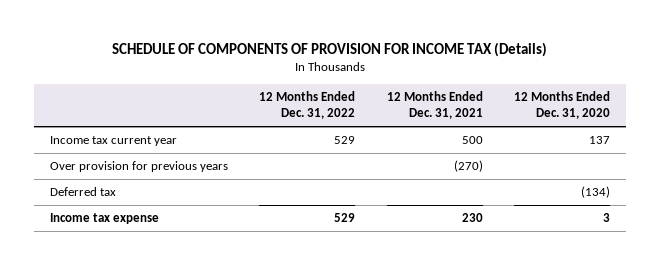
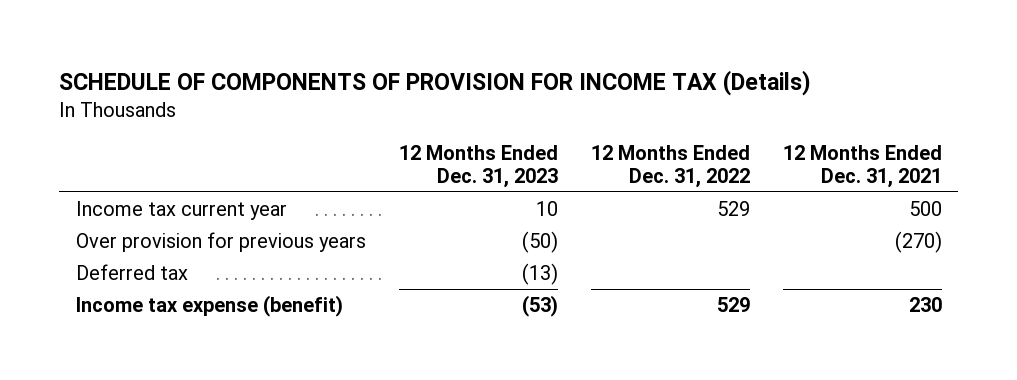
[514,91,611,120] 12 Months Ended Dec. 31, 2020 -> none
none -> [398,144,558,188] 12 Months Ended Dec. 31, 2023
[49,213,159,225] Income tax expense -> [75,294,343,317] Income tax expense (benefit)

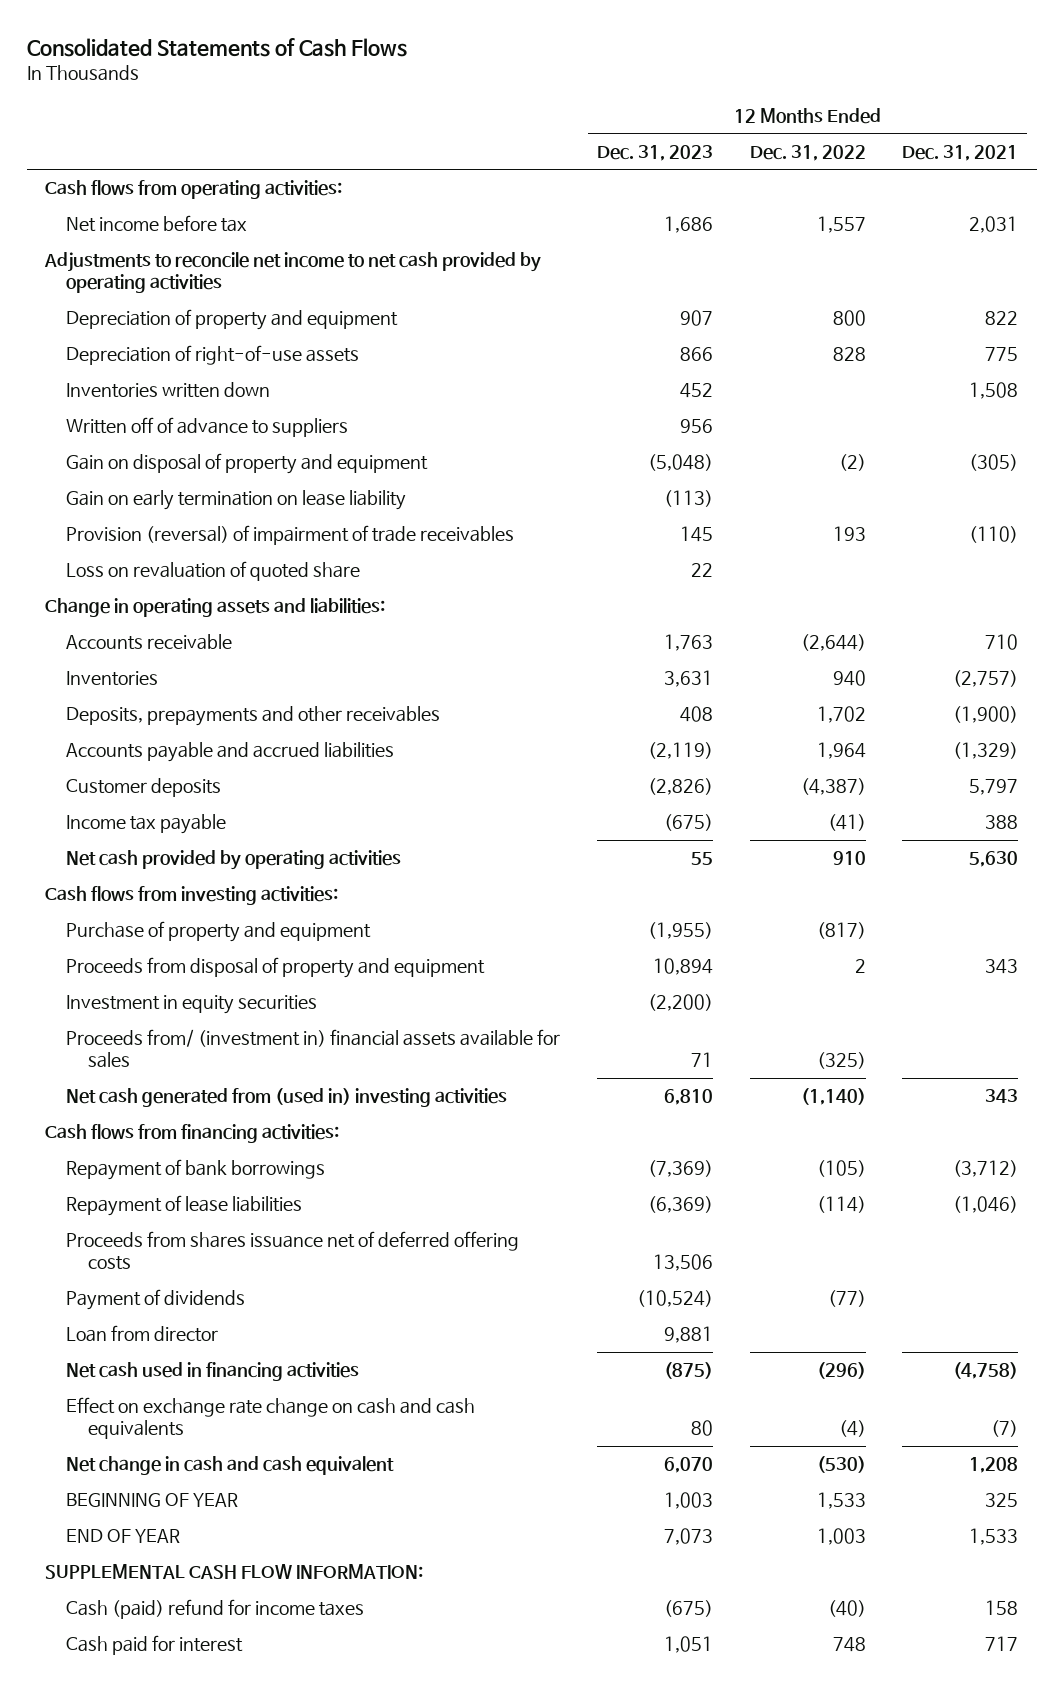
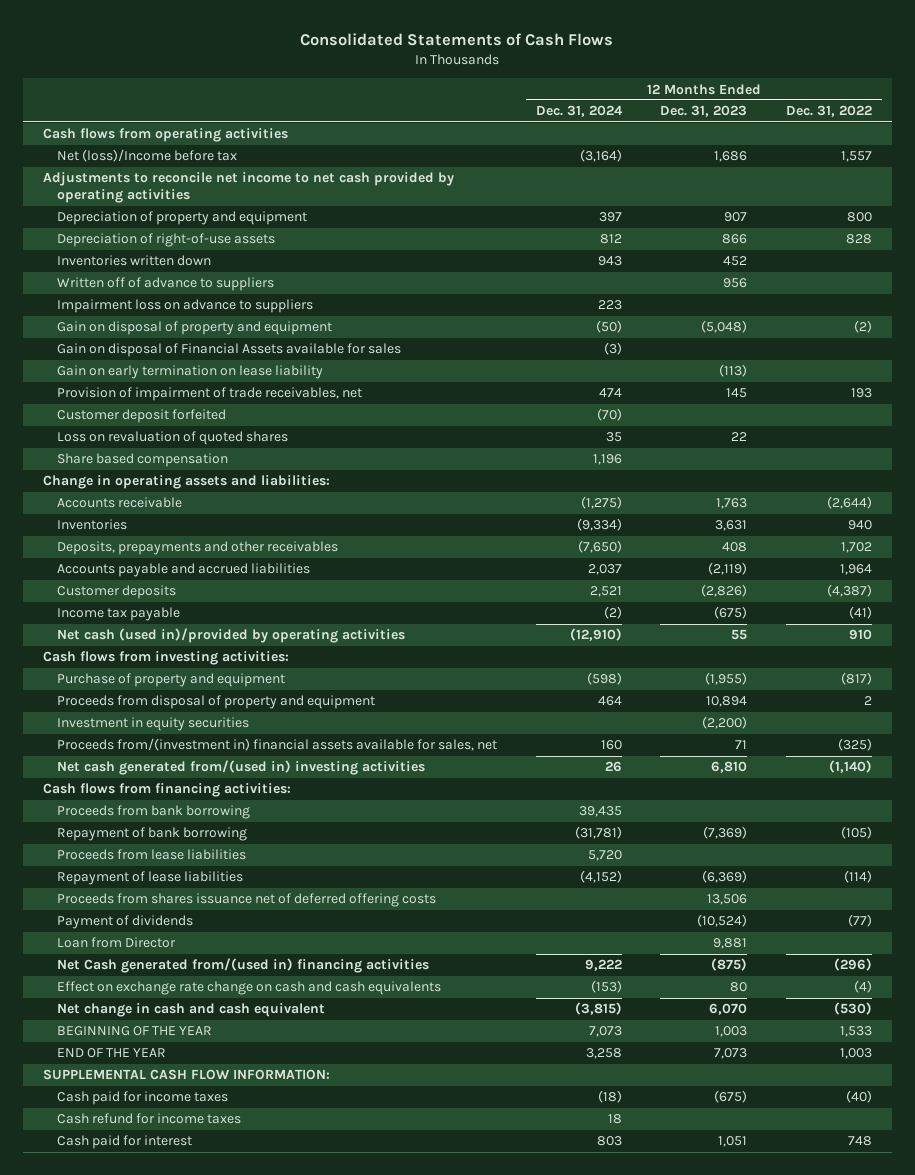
[902,144,1019,161] Dec. 31, 2021 -> none
none -> [535,105,623,118] Dec. 31, 2024
[45,180,343,200] Cash flows from operating activities: -> [42,128,288,143] Cash flows from operating activities
[66,215,248,233] Net income before tax -> [56,149,237,163] Net (loss)/Income before tax
none -> [56,299,313,314] Impairment loss on advance to suppliers
none -> [56,343,401,358] Gain on disposal of Financial Assets available for sales
[66,525,515,546] Provision (reversal) of impairment of trade receivables -> [56,387,362,402] Provision of impairment of trade receivables, net
none -> [56,409,226,424] Customer deposit forfeited
[66,561,361,582] Loss on revaluation of quoted share -> [56,431,288,446] Loss on revaluation of quoted shares
none -> [56,453,228,468] Share based compensation
[66,850,402,871] Net cash provided by operating activities -> [56,628,405,644] Net cash (used in)/provided by operating activities
[66,1029,561,1069] Proceeds from/ (investment in) financial assets available for sales -> [56,738,497,752] Proceeds from/(investment in) financial assets available for sales, net
[66,1088,508,1108] Net cash generated from (used in) investing activities -> [56,760,425,776] Net cash generated from/(used in) investing activities
none -> [56,805,250,820] Proceeds from bank borrowing
[66,1159,326,1181] Repayment of bank borrowings -> [56,827,247,842] Repayment of bank borrowing
none -> [56,849,246,861] Proceeds from lease liabilities
[66,1325,219,1343] Loan from director -> [56,937,176,949] Loan from Director
[66,1362,360,1382] Net cash used in financing activities -> [56,958,429,974] Net Cash generated from/(used in) financing activities
[66,1493,239,1508] BEGINNING OF YEAR -> [56,1026,212,1037] BEGINNING OF THE YEAR
[66,1529,181,1544] END OF YEAR -> [56,1048,166,1059] END OF THE YEAR
[66,1599,365,1620] Cash (paid) refund for income taxes -> [56,1091,228,1106] Cash paid for income taxes
none -> [56,1113,241,1125] Cash refund for income taxes

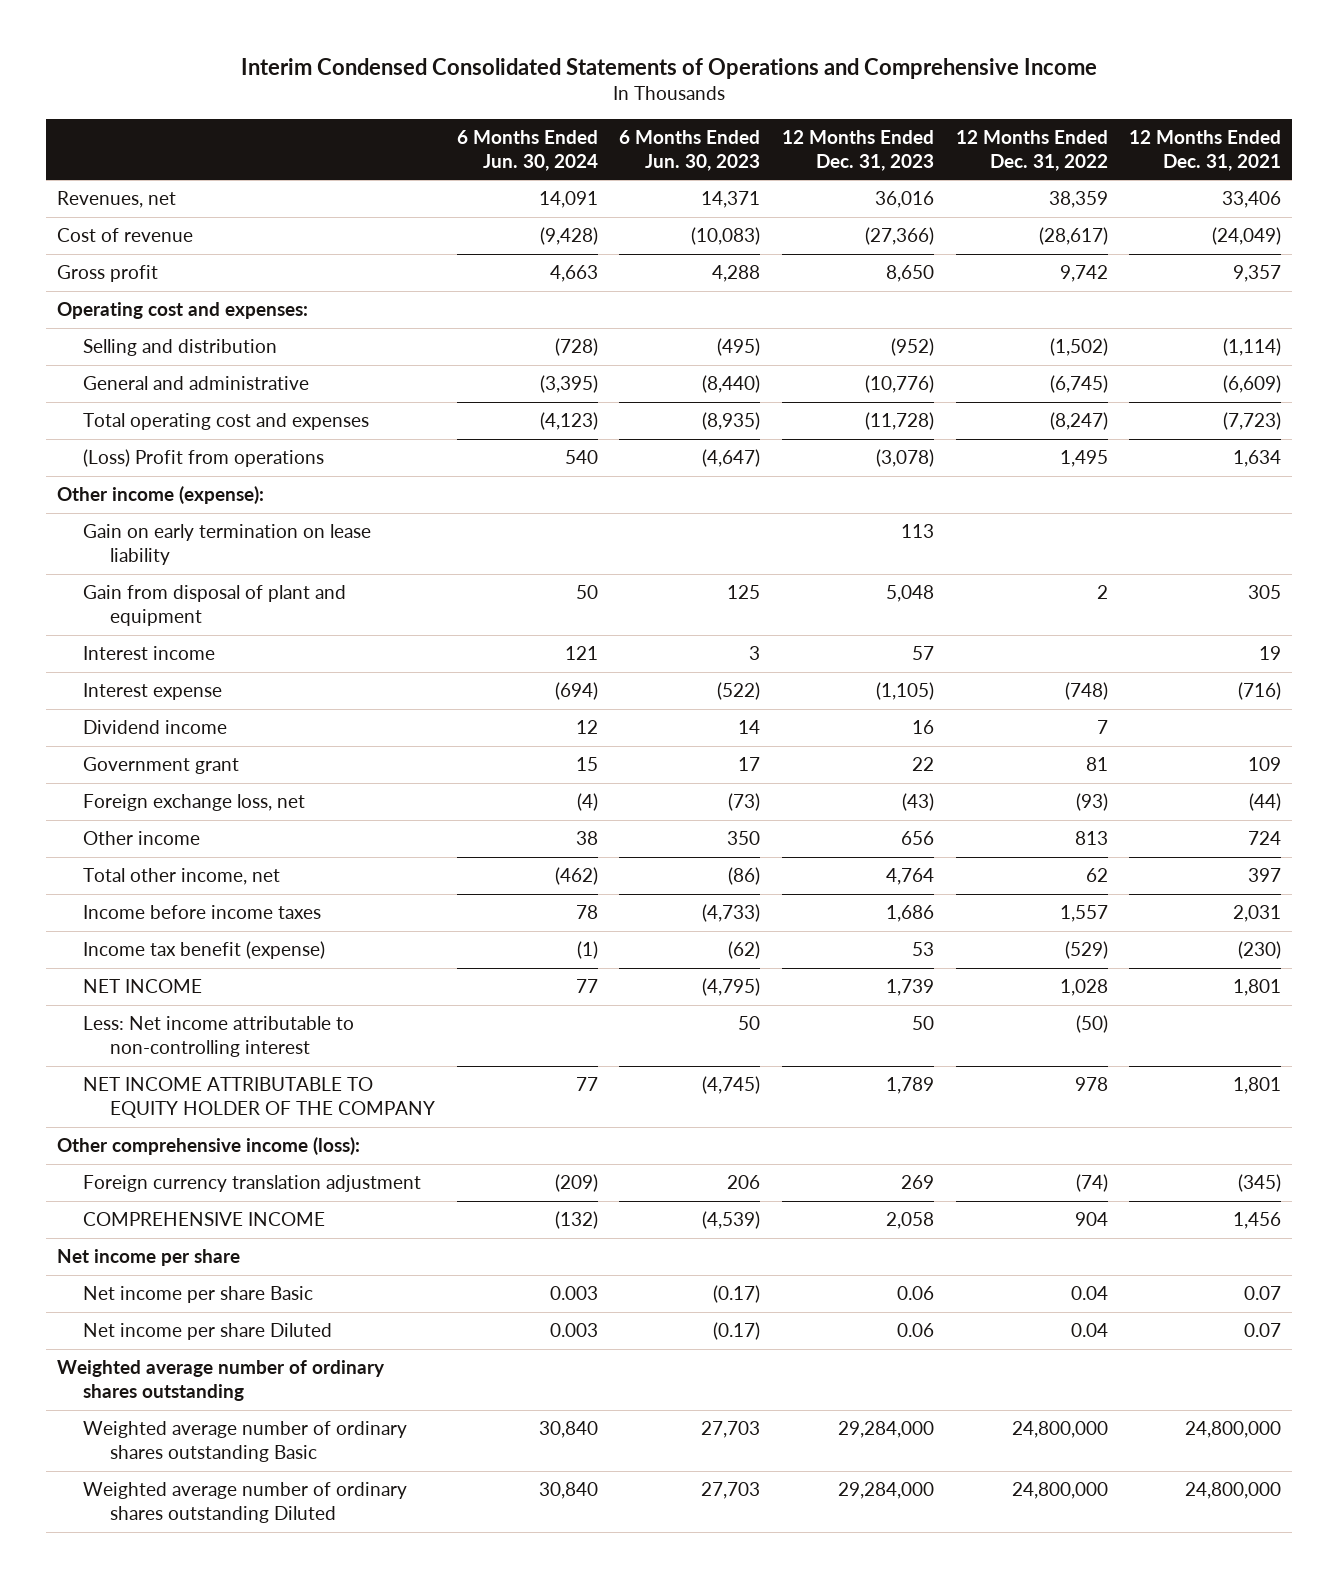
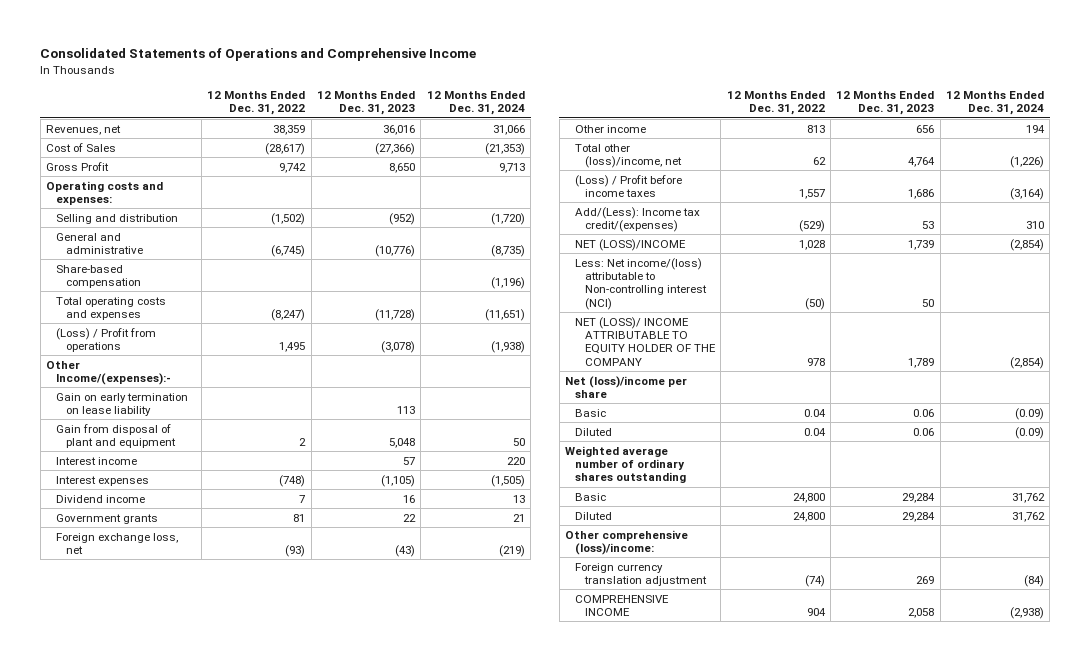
[241,57,1098,79] Interim Condensed Consolidated Statements of Operations and Comprehensive Income -> [40,48,477,62] Consolidated Statements of Operations and Comprehensive Income
[456,130,598,171] 6 Months Ended Jun. 30, 2024 -> none
[619,130,761,171] 6 Months Ended Jun. 30, 2023 -> none
[1129,130,1282,171] 12 Months Ended Dec. 31, 2021 -> none
none -> [426,90,525,116] 12 Months Ended Dec. 31, 2024
[56,228,193,243] Cost of revenue -> [46,142,117,152] Cost of Sales
[56,265,158,283] Gross profit -> [46,161,110,171] Gross Profit
[56,302,308,320] Operating cost and expenses: -> [46,180,164,205] Operating costs and expenses:
none -> [55,264,141,288] Share-based compensation
[83,413,370,431] Total operating cost and expenses -> [55,296,166,320] Total operating costs and expenses
[83,449,325,468] (Loss) Profit from operations -> [55,327,156,352] (Loss) / Profit from operations
[56,486,264,505] Other income (expense): -> [46,360,171,385] Other Income/(expenses):-
[83,683,223,701] Interest expense -> [55,475,149,486] Interest expenses
[83,757,240,775] Government grant -> [55,513,158,524] Government grants
[83,868,281,886] Total other income, net -> [575,143,682,168] Total other (loss)/income, net
[83,905,322,920] Income before income taxes -> [575,174,683,197] (Loss) / Profit before income taxes
[83,941,326,960] Income tax benefit (expense) -> [575,206,701,232] Add/(Less): Income tax credit/(expenses)
[83,979,203,994] NET INCOME -> [575,238,687,251] NET (LOSS)/INCOME
[83,1016,355,1057] Less: Net income attributable to non-controlling interest -> [575,257,707,310] Less: Net income/(loss) attributable to Non-controlling interest (NCI)
[83,1077,435,1118] NET INCOME ATTRIBUTABLE TO EQUITY HOLDER OF THE COMPANY -> [575,316,716,366] NET (LOSS)/ INCOME ATTRIBUTABLE TO EQUITY HOLDER OF THE COMPANY
none -> [565,375,688,398] Net (loss)/income per share
none -> [575,408,607,417] Basic
none -> [575,427,613,436] Diluted
[56,1360,385,1401] Weighted average number of ordinary shares outstanding -> [565,445,687,484] Weighted average number of ordinary shares outstanding
none -> [575,492,607,501] Basic
none -> [575,511,613,520] Diluted
[56,1137,360,1156] Other comprehensive income (loss): -> [565,529,689,555] Other comprehensive (loss)/income:
[56,1249,240,1267] Net income per share -> none
[83,1286,314,1304] Net income per share Basic -> none
[83,1323,333,1341] Net income per share Diluted -> none
[83,1421,408,1462] Weighted average number of ordinary shares outstanding Basic -> none
[83,1482,408,1523] Weighted average number of ordinary shares outstanding Diluted -> none

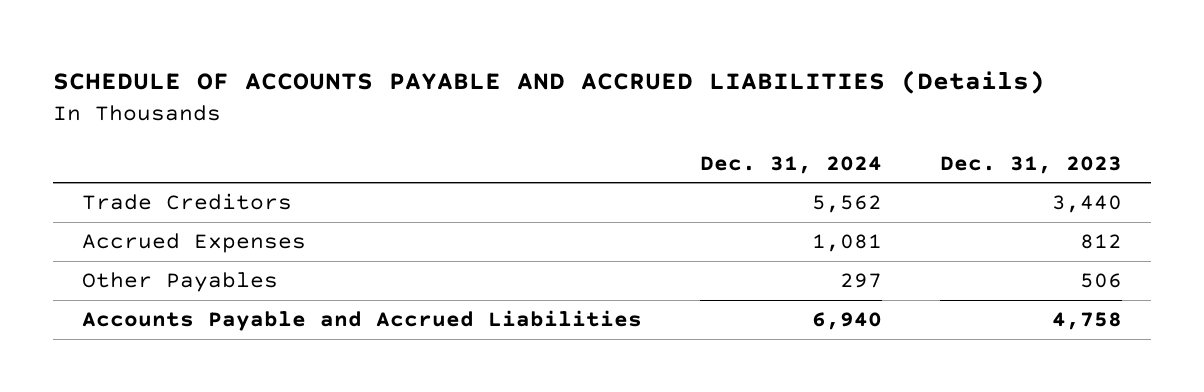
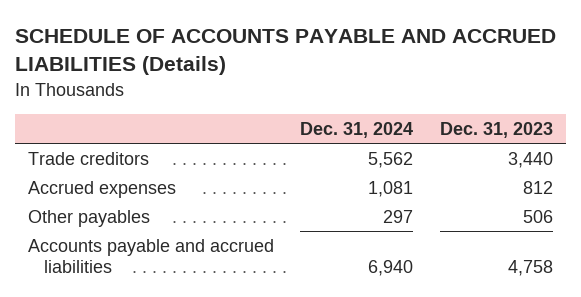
[81,193,292,211] Trade Creditors -> [28,151,150,165] Trade creditors
[81,233,306,254] Accrued Expenses -> [28,180,177,198] Accrued expenses
[81,272,278,293] Other Payables -> [28,209,151,227] Other payables
[81,310,642,332] Accounts Payable and Accrued Liabilities -> [28,238,275,274] Accounts payable and accrued liabilities

